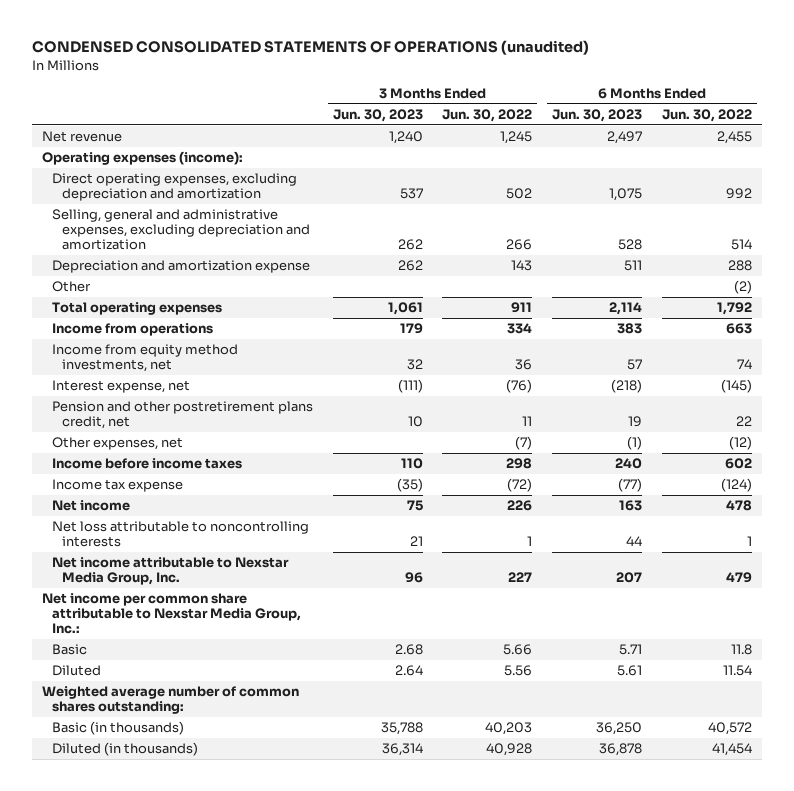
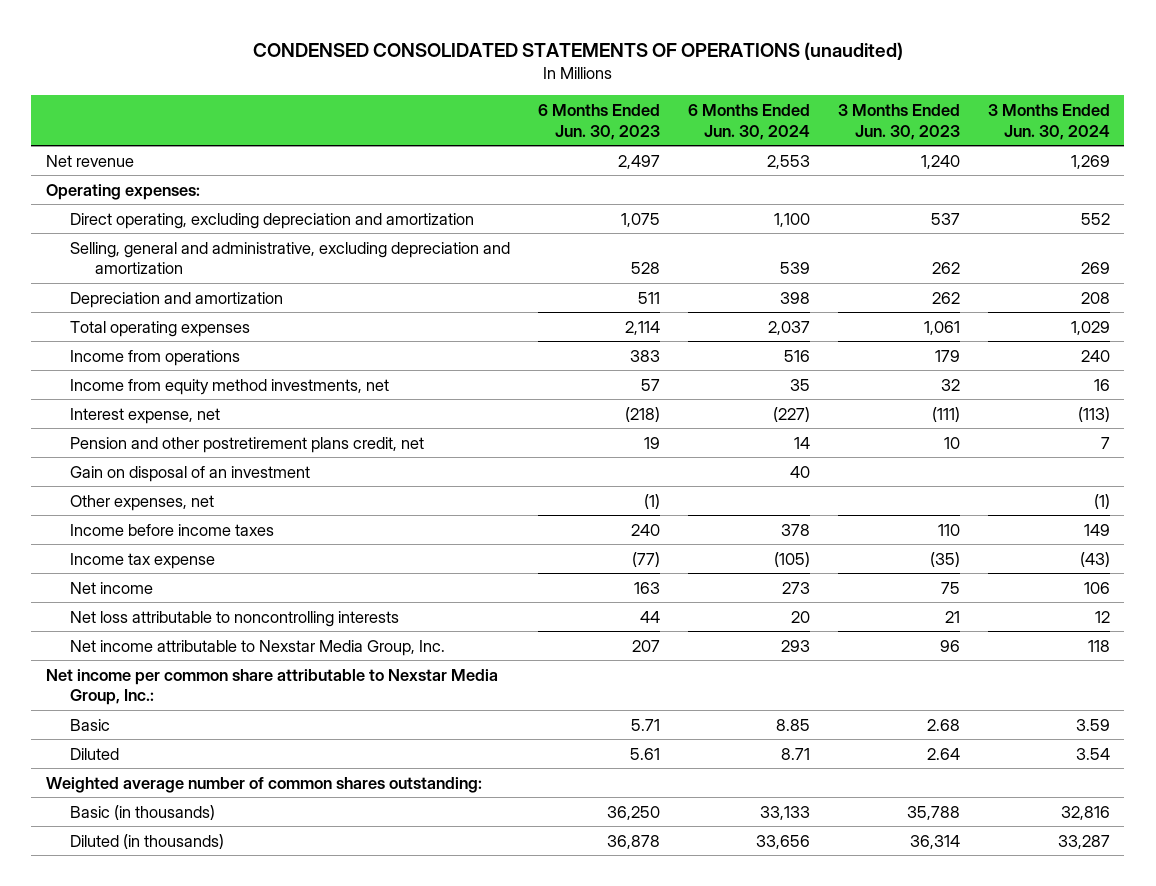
[442,108,533,122] Jun. 30, 2022 -> none
[661,108,752,122] Jun. 30, 2022 -> none
none -> [688,103,811,140] 6 Months Ended Jun. 30, 2024
none -> [988,103,1111,140] 3 Months Ended Jun. 30, 2024
[52,281,92,293] Other -> none
[42,151,244,166] Operating expenses (income): -> [45,183,200,200] Operating expenses:
[52,173,298,201] Direct operating expenses, excluding depreciation and amortization -> [70,212,475,229] Direct operating, excluding depreciation and amortization
[52,209,310,250] Selling, general and administrative expenses, excluding depreciation and amortization -> [70,241,511,275] Selling, general and administrative, excluding depreciation and amortization
[52,260,311,274] Depreciation and amortization expense -> [70,291,284,308] Depreciation and amortization
none -> [70,465,311,482] Gain on disposal of an investment

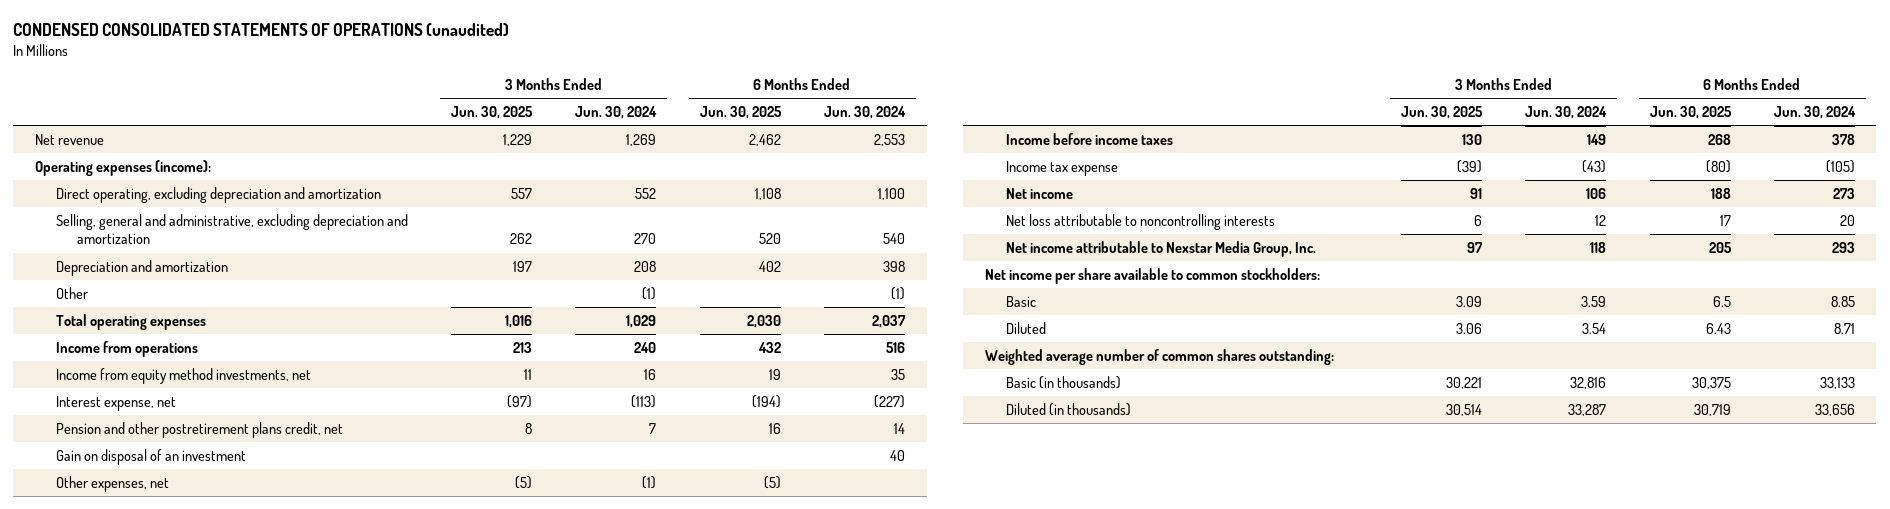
[538,103,661,140] 6 Months Ended Jun. 30, 2023 -> none
[838,103,961,140] 3 Months Ended Jun. 30, 2023 -> none
none -> [451,106,534,120] Jun. 30, 2025
none -> [699,106,782,120] Jun. 30, 2025
[45,183,200,200] Operating expenses: -> [34,160,211,177] Operating expenses (income):
[780,262,811,275] 539 -> [882,233,905,245] 540
[1081,262,1111,275] 269 -> [634,233,657,245] 270
none -> [55,287,88,300] Other
[45,668,498,706] Net income per common share attributable to Nexstar Media Group, Inc.: -> [984,268,1320,285] Net income per share available to common stockholders:

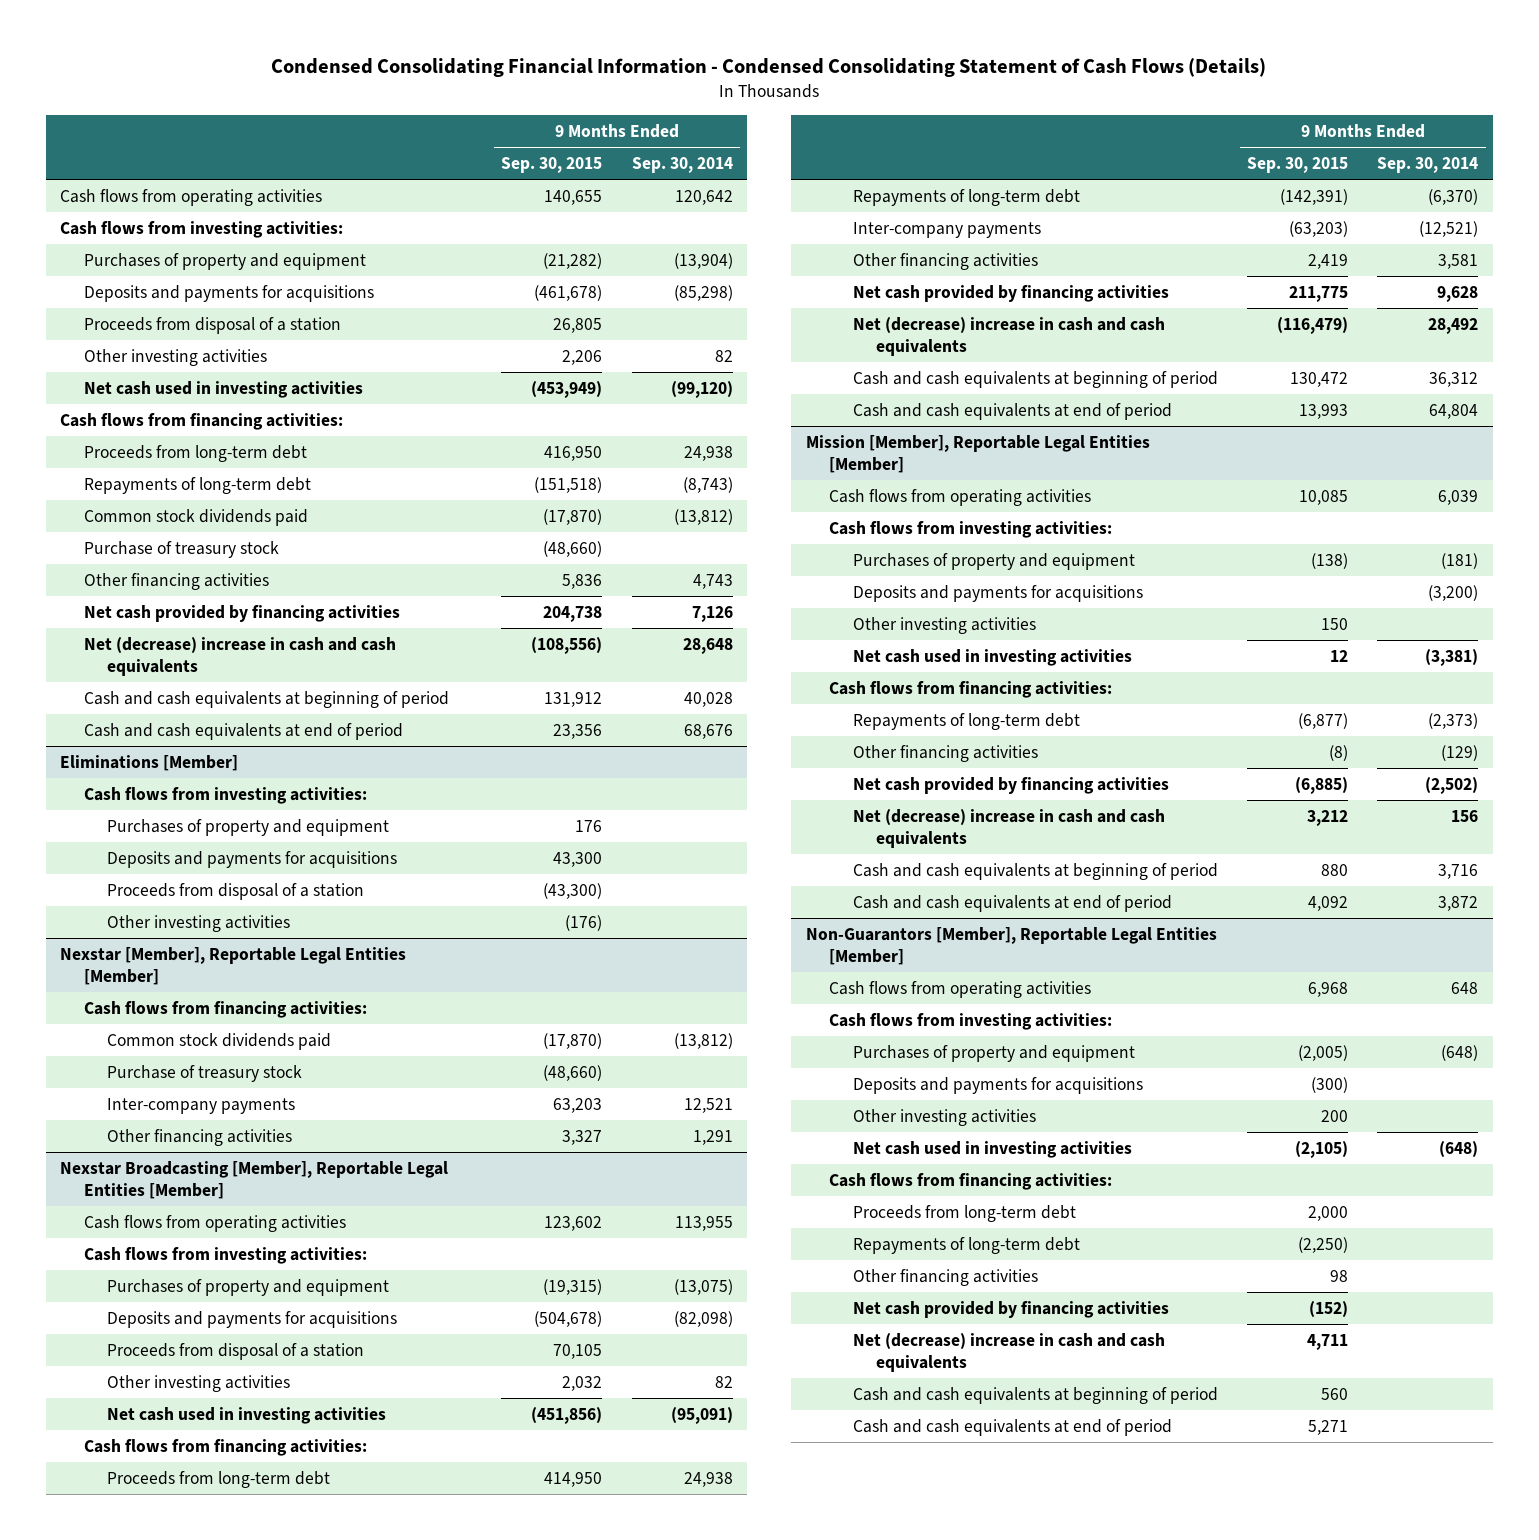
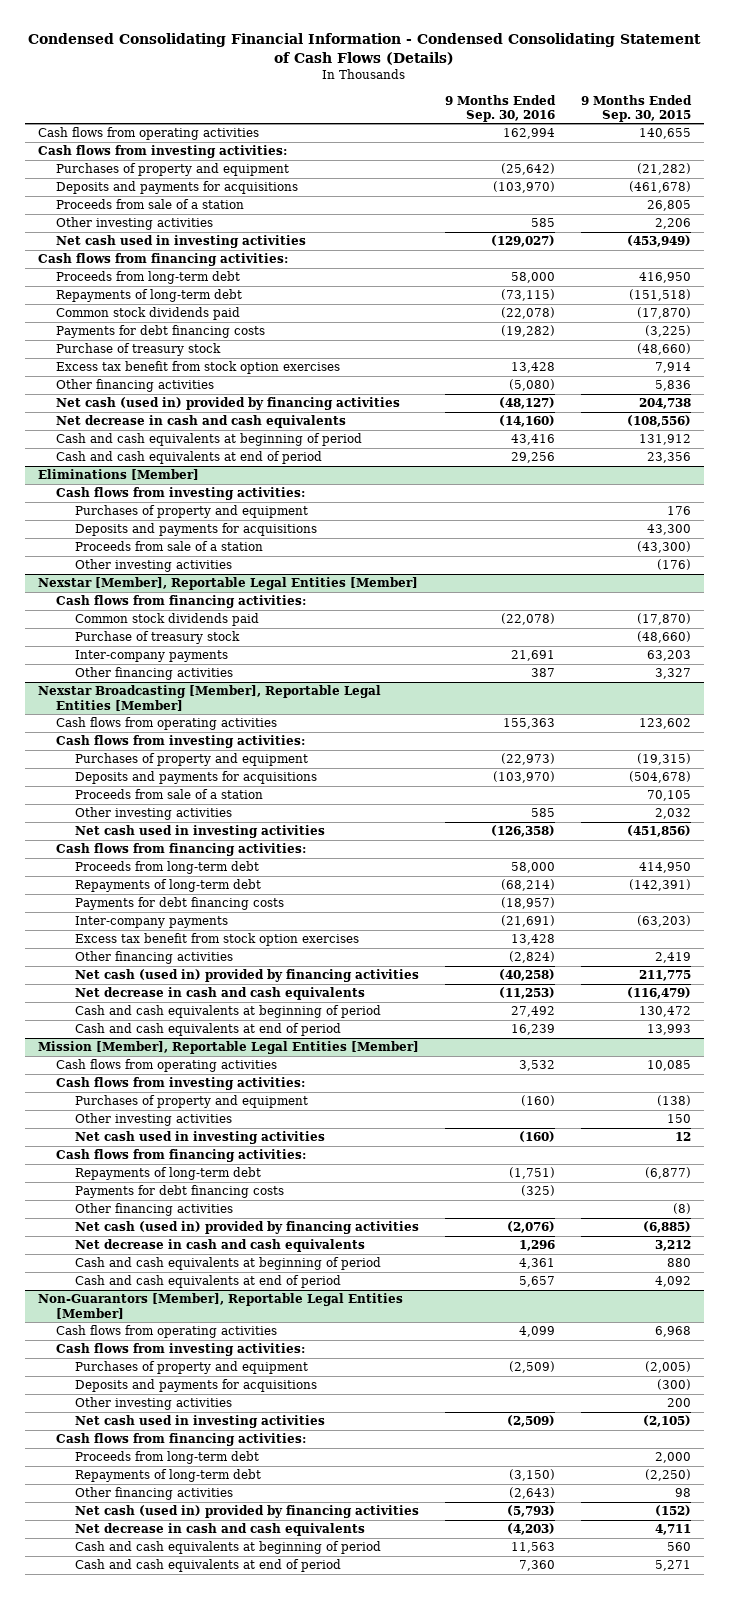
[631,157,733,174] Sep. 30, 2014 -> none
none -> [444,94,556,122] 9 Months Ended Sep. 30, 2016
[83,316,341,334] Proceeds from disposal of a station -> [56,199,245,210] Proceeds from sale of a station
none -> [56,325,266,339] Payments for debt financing costs
none -> [56,361,341,375] Excess tax benefit from stock option exercises
[83,604,400,622] Net cash provided by financing activities -> [56,397,401,411] Net cash (used in) provided by financing activities
[83,636,396,676] Net (decrease) increase in cash and cash equivalents -> [56,415,347,429] Net decrease in cash and cash equivalents
[107,882,365,900] Proceeds from disposal of a station -> [74,541,263,552] Proceeds from sale of a station
[107,1342,365,1360] Proceeds from disposal of a station -> [74,789,263,800] Proceeds from sale of a station
none -> [74,897,284,911] Payments for debt financing costs
none -> [74,933,359,947] Excess tax benefit from stock option exercises
[852,284,1169,302] Net cash provided by financing activities -> [74,969,419,983] Net cash (used in) provided by financing activities
[852,316,1165,356] Net (decrease) increase in cash and cash equivalents -> [74,987,365,1001] Net decrease in cash and cash equivalents
[852,584,1143,602] Deposits and payments for acquisitions -> none
none -> [74,1185,284,1199] Payments for debt financing costs
[852,776,1169,794] Net cash provided by financing activities -> [74,1221,419,1235] Net cash (used in) provided by financing activities
[852,808,1165,848] Net (decrease) increase in cash and cash equivalents -> [74,1239,365,1253] Net decrease in cash and cash equivalents
[852,1300,1169,1318] Net cash provided by financing activities -> [74,1505,419,1519] Net cash (used in) provided by financing activities
[852,1332,1165,1372] Net (decrease) increase in cash and cash equivalents -> [74,1523,365,1537] Net decrease in cash and cash equivalents

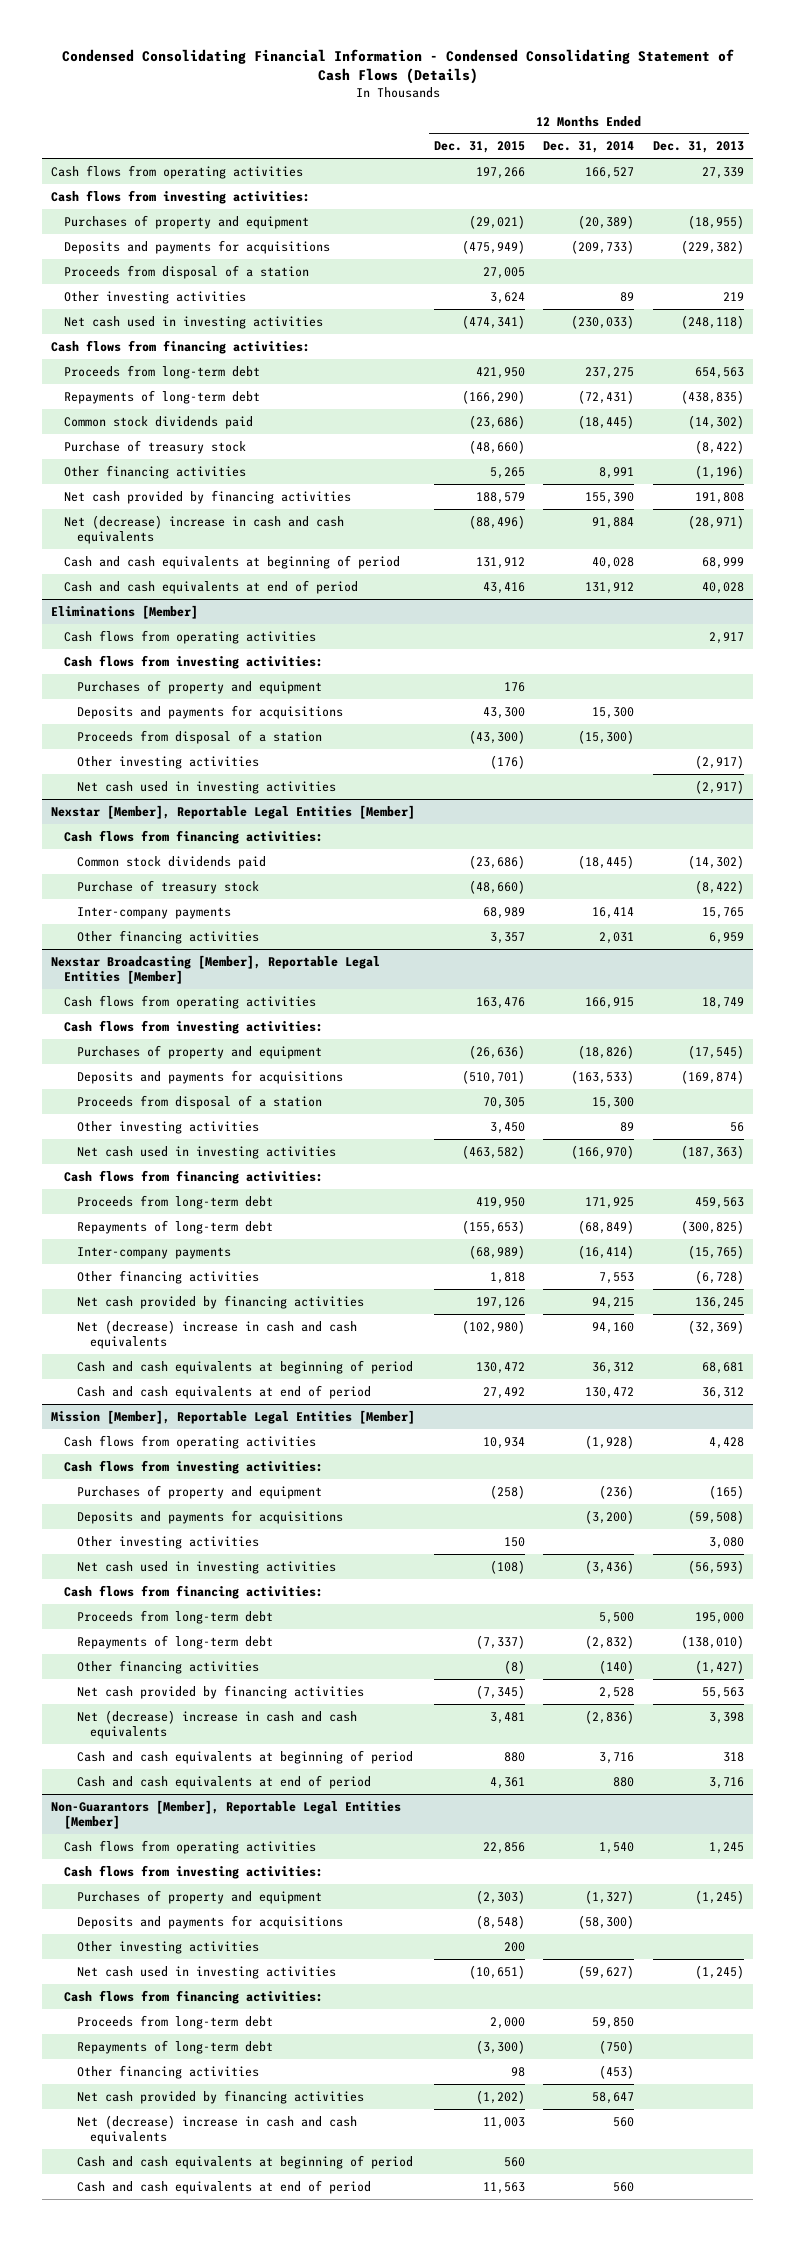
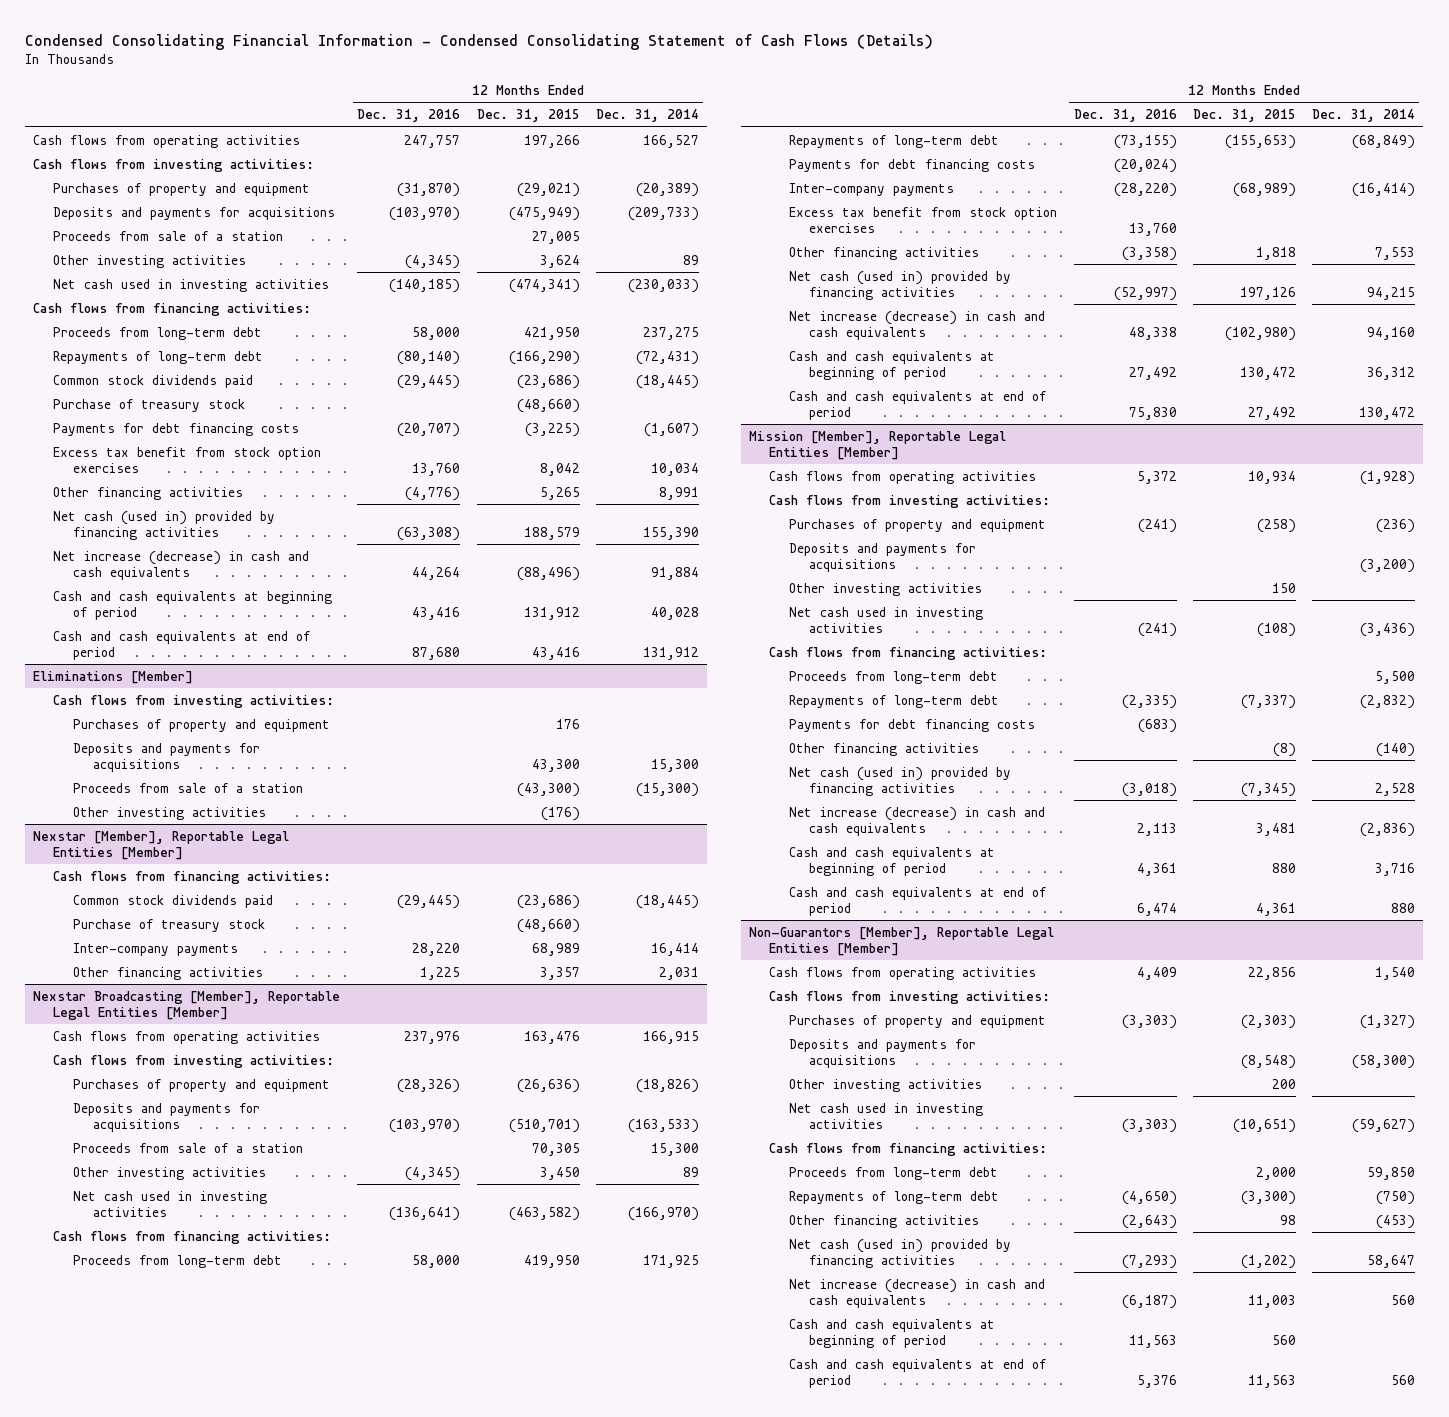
[653,141,745,154] Dec. 31, 2013 -> none
none -> [357,109,461,123] Dec. 31, 2016
[64,264,310,279] Proceeds from disposal of a station -> [53,230,284,241] Proceeds from sale of a station
none -> [53,422,300,436] Payments for debt financing costs
none -> [53,446,322,473] Excess tax benefit from stock option exercises
[64,489,352,504] Net cash provided by financing activities -> [53,510,276,540] Net cash (used in) provided by financing activities
[64,514,345,544] Net (decrease) increase in cash and cash equivalents -> [53,550,310,580] Net increase (decrease) in cash and cash equivalents
[64,629,317,644] Cash flows from operating activities -> none
[77,729,323,744] Proceeds from disposal of a station -> [73,782,304,793] Proceeds from sale of a station
[77,780,337,794] Net cash used in investing activities -> none
[77,1094,323,1109] Proceeds from disposal of a station -> [73,1142,304,1153] Proceeds from sale of a station
none -> [789,158,1036,172] Payments for debt financing costs
none -> [789,206,1058,233] Excess tax benefit from stock option exercises
[77,1294,365,1309] Net cash provided by financing activities -> [789,270,1012,300] Net cash (used in) provided by financing activities
[77,1319,358,1349] Net (decrease) increase in cash and cash equivalents -> [789,310,1046,340] Net increase (decrease) in cash and cash equivalents
none -> [789,718,1036,732] Payments for debt financing costs
[77,1684,365,1699] Net cash provided by financing activities -> [789,766,1012,796] Net cash (used in) provided by financing activities
[77,1709,358,1739] Net (decrease) increase in cash and cash equivalents -> [789,806,1046,836] Net increase (decrease) in cash and cash equivalents
[77,2089,365,2104] Net cash provided by financing activities -> [789,1238,1012,1268] Net cash (used in) provided by financing activities
[77,2114,358,2144] Net (decrease) increase in cash and cash equivalents -> [789,1278,1046,1308] Net increase (decrease) in cash and cash equivalents

